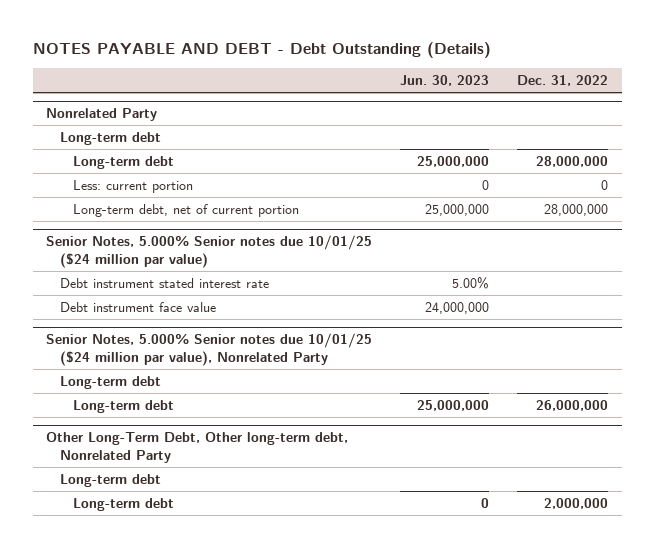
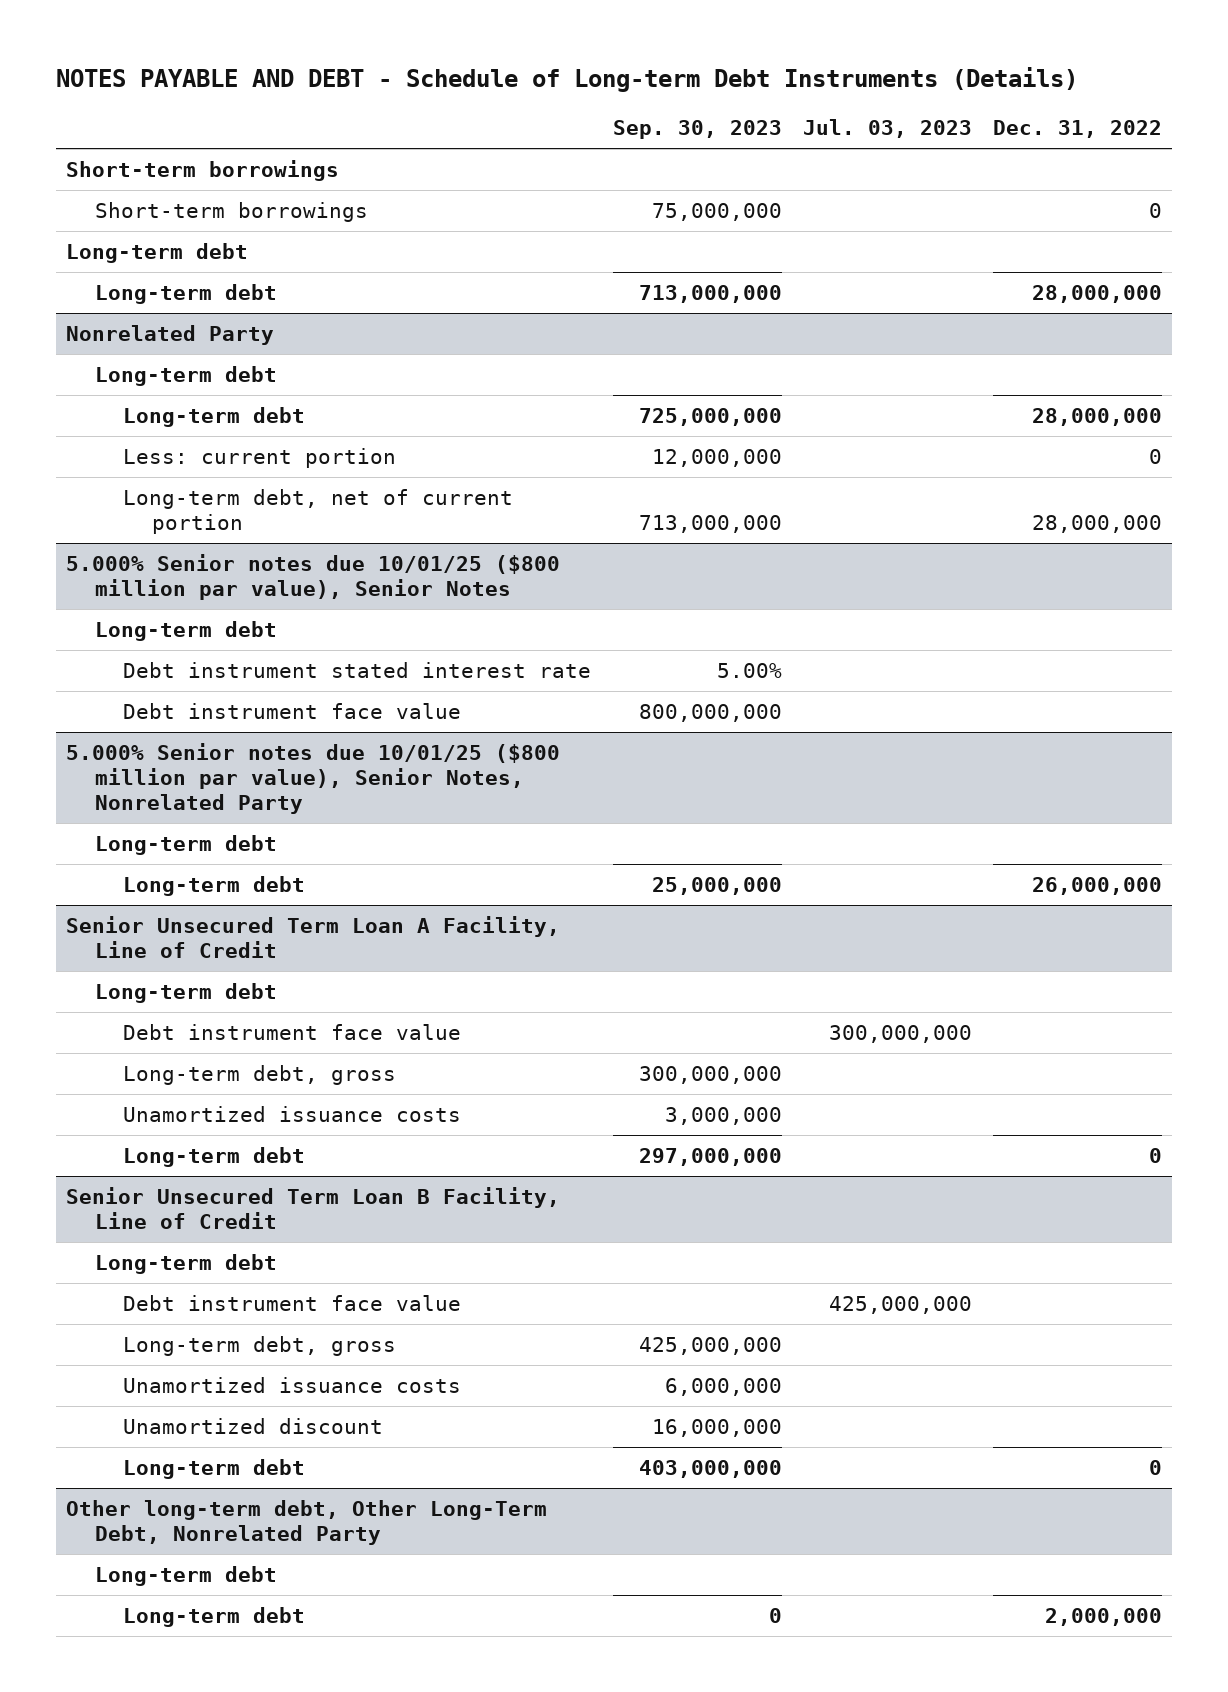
[32,42,491,59] NOTES PAYABLE AND DEBT - Debt Outstanding (Details) -> [55,67,1078,93] NOTES PAYABLE AND DEBT - Schedule of Long-term Debt Instruments (Details)
[400,75,490,87] Jun. 30, 2023 -> none
none -> [612,120,782,140] Sep. 30, 2023
none -> [802,119,972,139] Jul. 03, 2023
none -> [66,159,340,181] Short-term borrowings
none -> [94,201,368,222] Short-term borrowings
none -> [66,242,249,263] Long-term debt
none -> [94,283,277,304] Long-term debt
[46,235,373,268] Senior Notes, 5.000% Senior notes due 10/01/25 ($24 million par value) -> [66,553,561,600] 5.000% Senior notes due 10/01/25 ($800 million par value), Senior Notes
none -> [94,620,277,641] Long-term debt
[46,333,373,366] Senior Notes, 5.000% Senior notes due 10/01/25 ($24 million par value), Nonrelated Party -> [66,742,561,814] 5.000% Senior notes due 10/01/25 ($800 million par value), Senior Notes, Nonrelated Party
none -> [66,915,561,958] Senior Unsecured Term Loan A Facility, Line of Credit
none -> [94,982,277,1003] Long-term debt
none -> [123,1023,462,1040] Debt instrument face value
none -> [123,1064,397,1085] Long-term debt, gross
none -> [123,1105,462,1122] Unamortized issuance costs
none -> [123,1146,306,1167] Long-term debt
none -> [66,1186,561,1229] Senior Unsecured Term Loan B Facility, Line of Credit
none -> [94,1253,277,1274] Long-term debt
none -> [123,1294,462,1311] Debt instrument face value
none -> [123,1335,397,1356] Long-term debt, gross
none -> [123,1376,462,1393] Unamortized issuance costs
none -> [123,1417,384,1434] Unamortized discount
none -> [123,1458,306,1479] Long-term debt
[46,432,349,463] Other Long-Term Debt, Other long-term debt, Nonrelated Party -> [66,1499,548,1545] Other long-term debt, Other Long-Term Debt, Nonrelated Party

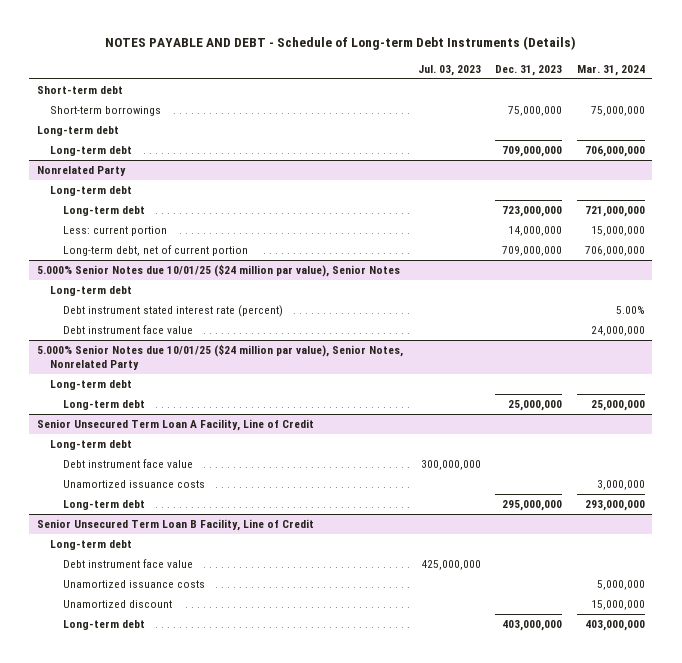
[612,120,782,140] Sep. 30, 2023 -> none
[992,120,1162,139] Dec. 31, 2022 -> none
none -> [495,65,563,77] Dec. 31, 2023
none -> [577,65,646,77] Mar. 31, 2024
[66,159,340,181] Short-term borrowings -> [36,86,123,95] Short-term debt
[66,553,561,600] 5.000% Senior notes due 10/01/25 ($800 million par value), Senior Notes -> [36,264,400,278] 5.000% Senior Notes due 10/01/25 ($24 million par value), Senior Notes
[123,661,592,678] Debt instrument stated interest rate -> [62,305,283,318] Debt instrument stated interest rate (percent)
[66,742,561,814] 5.000% Senior notes due 10/01/25 ($800 million par value), Senior Notes, Nonrelated Party -> [36,344,403,370] 5.000% Senior Notes due 10/01/25 ($24 million par value), Senior Notes, Nonrelated Party
[123,1064,397,1085] Long-term debt, gross -> none
[123,1335,397,1356] Long-term debt, gross -> none
[66,1499,548,1545] Other long-term debt, Other Long-Term Debt, Nonrelated Party -> none
[94,1565,277,1586] Long-term debt -> none
[123,1606,306,1627] Long-term debt -> none

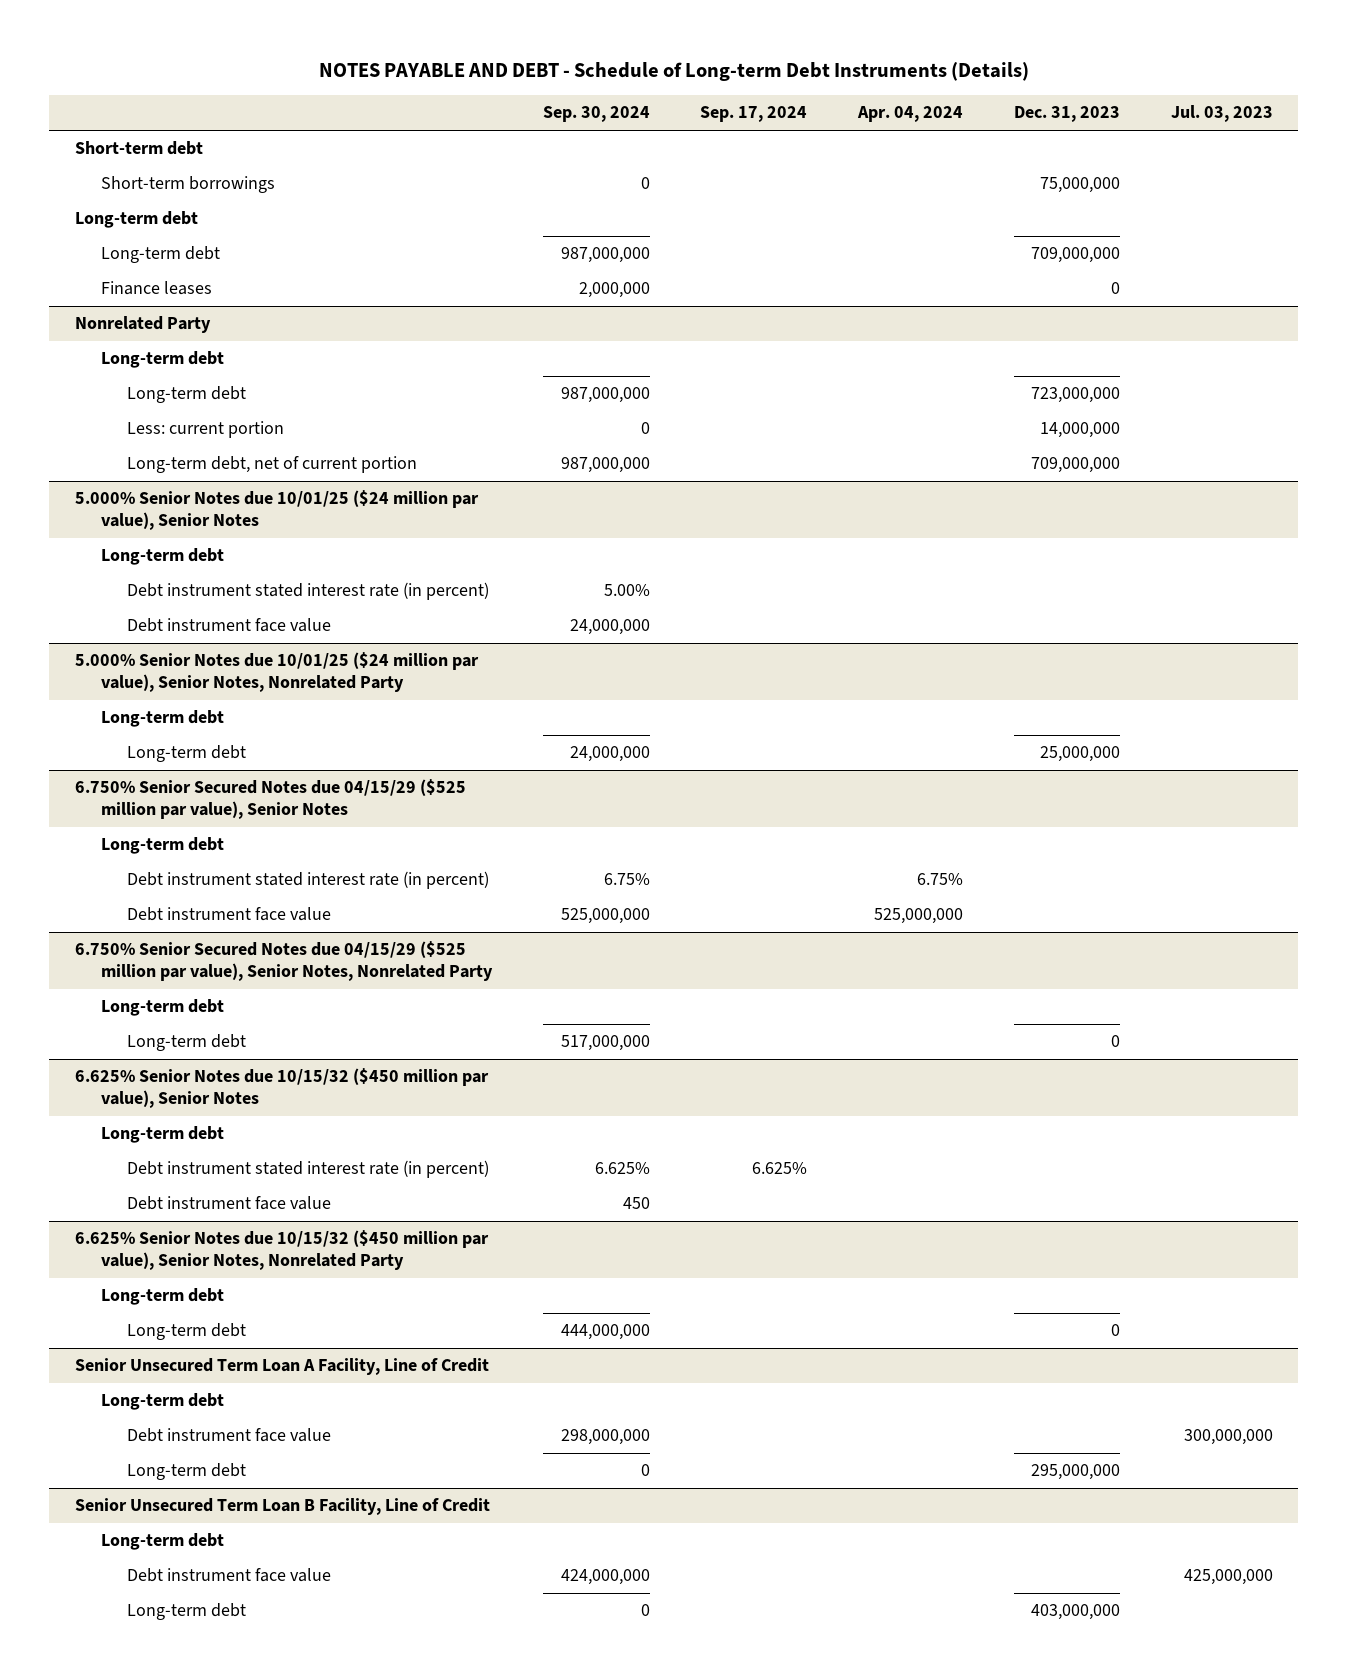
[577,65,646,77] Mar. 31, 2024 -> none
none -> [542,106,650,123] Sep. 30, 2024
none -> [700,106,808,123] Sep. 17, 2024
none -> [857,106,964,123] Apr. 04, 2024
none -> [100,281,212,296] Finance leases
[62,305,283,318] Debt instrument stated interest rate (percent) -> [127,582,490,601] Debt instrument stated interest rate (in percent)
none -> [74,779,466,820] 6.750% Senior Secured Notes due 04/15/29 ($525 million par value), Senior Notes
none -> [100,837,224,855] Long-term debt
none -> [127,871,490,890] Debt instrument stated interest rate (in percent)
none -> [127,907,332,922] Debt instrument face value
none -> [74,941,493,982] 6.750% Senior Secured Notes due 04/15/29 ($525 million par value), Senior Notes, Nonrelated Party
none -> [100,999,224,1017] Long-term debt
none -> [127,1034,247,1052] Long-term debt
none -> [74,1068,489,1109] 6.625% Senior Notes due 10/15/32 ($450 million par value), Senior Notes
none -> [100,1126,224,1144] Long-term debt
none -> [127,1160,490,1179] Debt instrument stated interest rate (in percent)
none -> [127,1196,332,1211] Debt instrument face value
none -> [74,1230,489,1271] 6.625% Senior Notes due 10/15/32 ($450 million par value), Senior Notes, Nonrelated Party
none -> [100,1288,224,1306] Long-term debt
none -> [127,1323,247,1341] Long-term debt
[62,480,205,489] Unamortized issuance costs -> none
[62,580,205,589] Unamortized issuance costs -> none
[62,600,172,609] Unamortized discount -> none

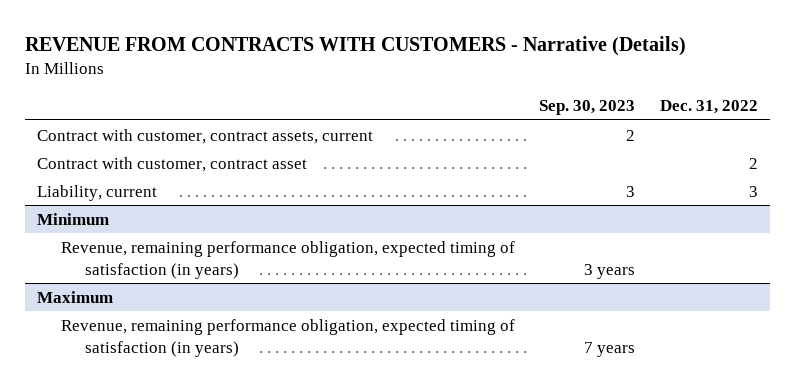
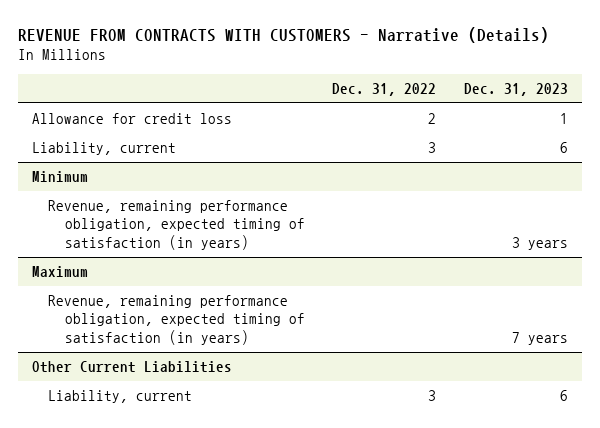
[539,100,636,116] Sep. 30, 2023 -> none
none -> [464,82,569,96] Dec. 31, 2023
[36,128,373,144] Contract with customer, contract assets, current -> none
[36,156,307,172] Contract with customer, contract asset -> [31,113,232,125] Allowance for credit loss
none -> [31,361,232,374] Other Current Liabilities
none -> [48,390,193,404] Liability, current

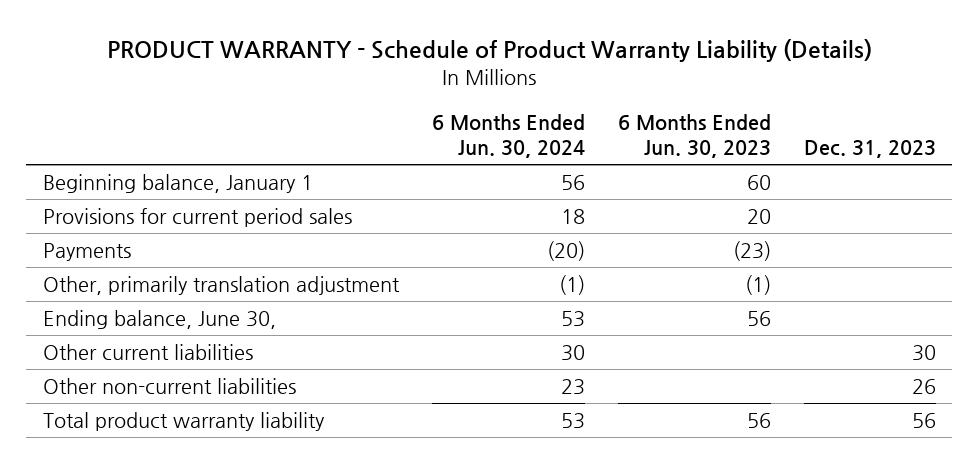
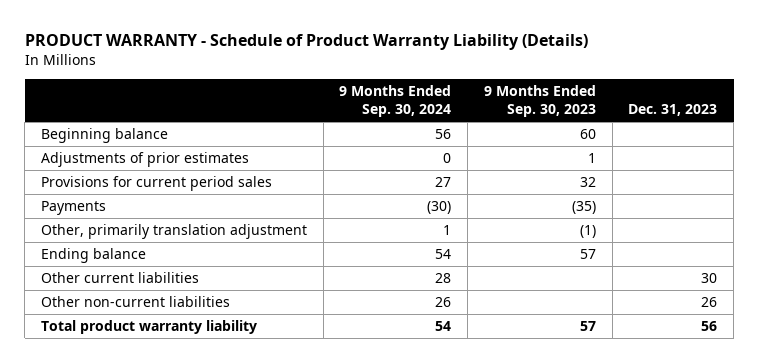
[431,113,585,159] 6 Months Ended Jun. 30, 2024 -> none
[617,113,771,159] 6 Months Ended Jun. 30, 2023 -> none
none -> [339,85,452,118] 9 Months Ended Sep. 30, 2024
none -> [483,85,596,118] 9 Months Ended Sep. 30, 2023
[42,174,313,194] Beginning balance, January 1 -> [40,128,168,144] Beginning balance
none -> [40,152,249,168] Adjustments of prior estimates
[42,310,276,330] Ending balance, June 30, -> [40,248,146,264] Ending balance

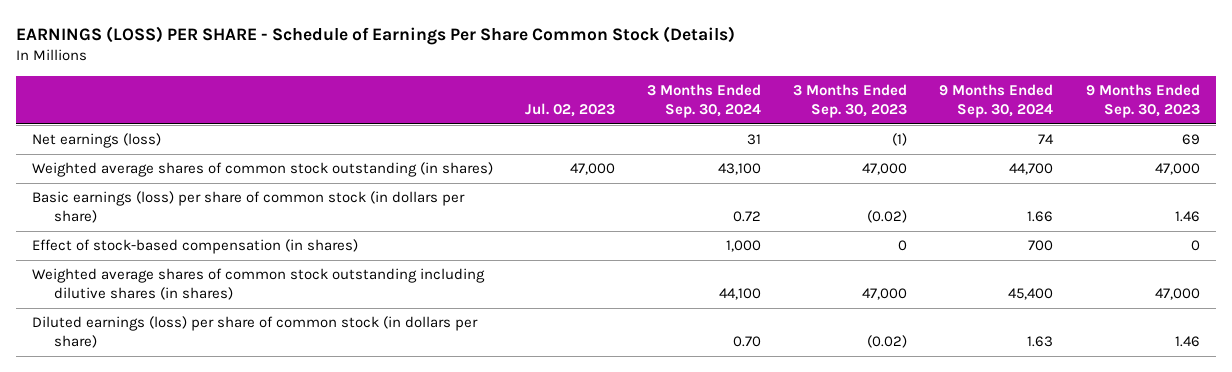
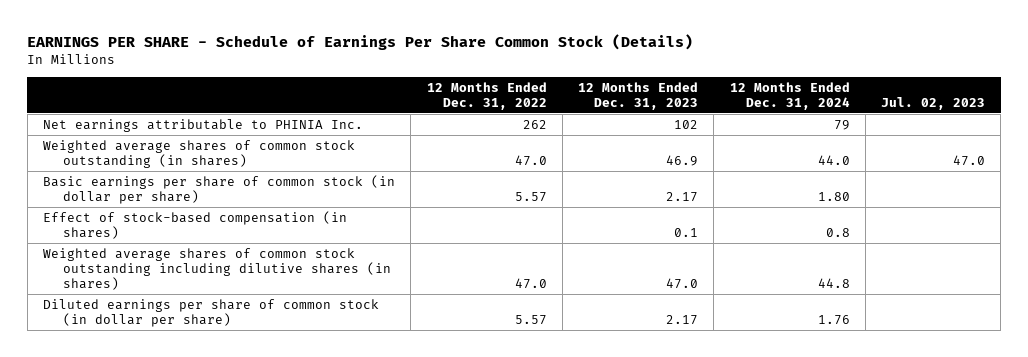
[16,25,736,45] EARNINGS (LOSS) PER SHARE - Schedule of Earnings Per Share Common Stock (Details) -> [27,33,694,50] EARNINGS PER SHARE - Schedule of Earnings Per Share Common Stock (Details)
[647,83,762,118] 3 Months Ended Sep. 30, 2024 -> none
[793,83,908,118] 3 Months Ended Sep. 30, 2023 -> none
[939,83,1054,118] 9 Months Ended Sep. 30, 2024 -> none
[1085,83,1200,118] 9 Months Ended Sep. 30, 2023 -> none
none -> [426,81,547,110] 12 Months Ended Dec. 31, 2022
none -> [578,81,699,110] 12 Months Ended Dec. 31, 2023
none -> [729,81,850,110] 12 Months Ended Dec. 31, 2024
[32,133,162,149] Net earnings (loss) -> [42,119,363,133] Net earnings attributable to PHINIA Inc.
[570,163,616,176] 47,000 -> [953,154,986,166] 47.0
[32,191,466,224] Basic earnings (loss) per share of common stock (in dollars per share) -> [42,175,395,204] Basic earnings per share of common stock (in dollar per share)
[32,316,479,349] Diluted earnings (loss) per share of common stock (in dollars per share) -> [42,299,379,327] Diluted earnings per share of common stock (in dollar per share)

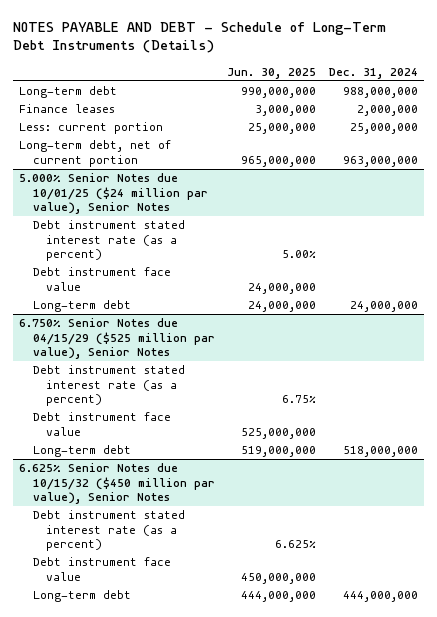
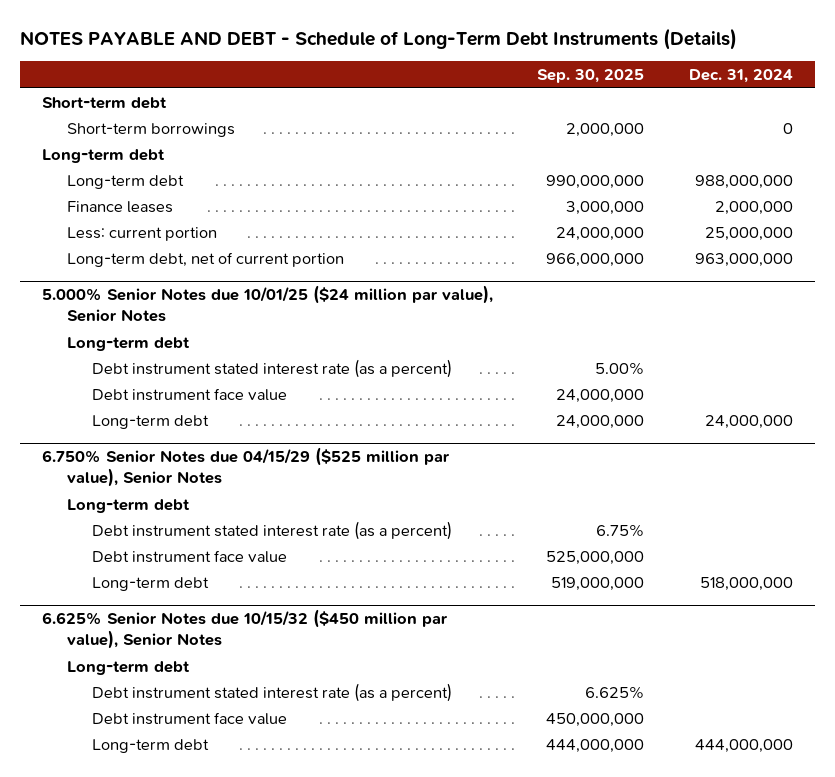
[227,67,317,79] Jun. 30, 2025 -> none
none -> [537,69,645,84] Sep. 30, 2025
none -> [41,96,167,109] Short-term debt
none -> [66,122,235,137] Short-term borrowings
none -> [41,148,165,163] Long-term debt
none -> [66,336,190,351] Long-term debt
none -> [66,498,190,513] Long-term debt
none -> [66,660,190,675] Long-term debt

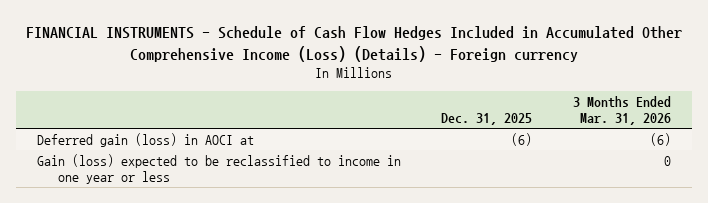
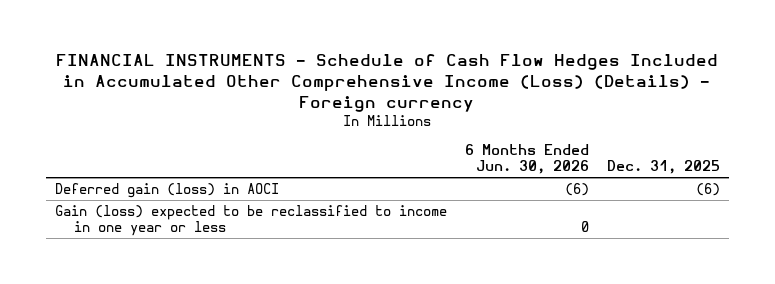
[573,95,672,126] 3 Months Ended Mar. 31, 2026 -> none
none -> [464,144,589,175] 6 Months Ended Jun. 30, 2026
[36,132,254,147] Deferred gain (loss) in AOCI at -> [54,182,279,198] Deferred gain (loss) in AOCI

